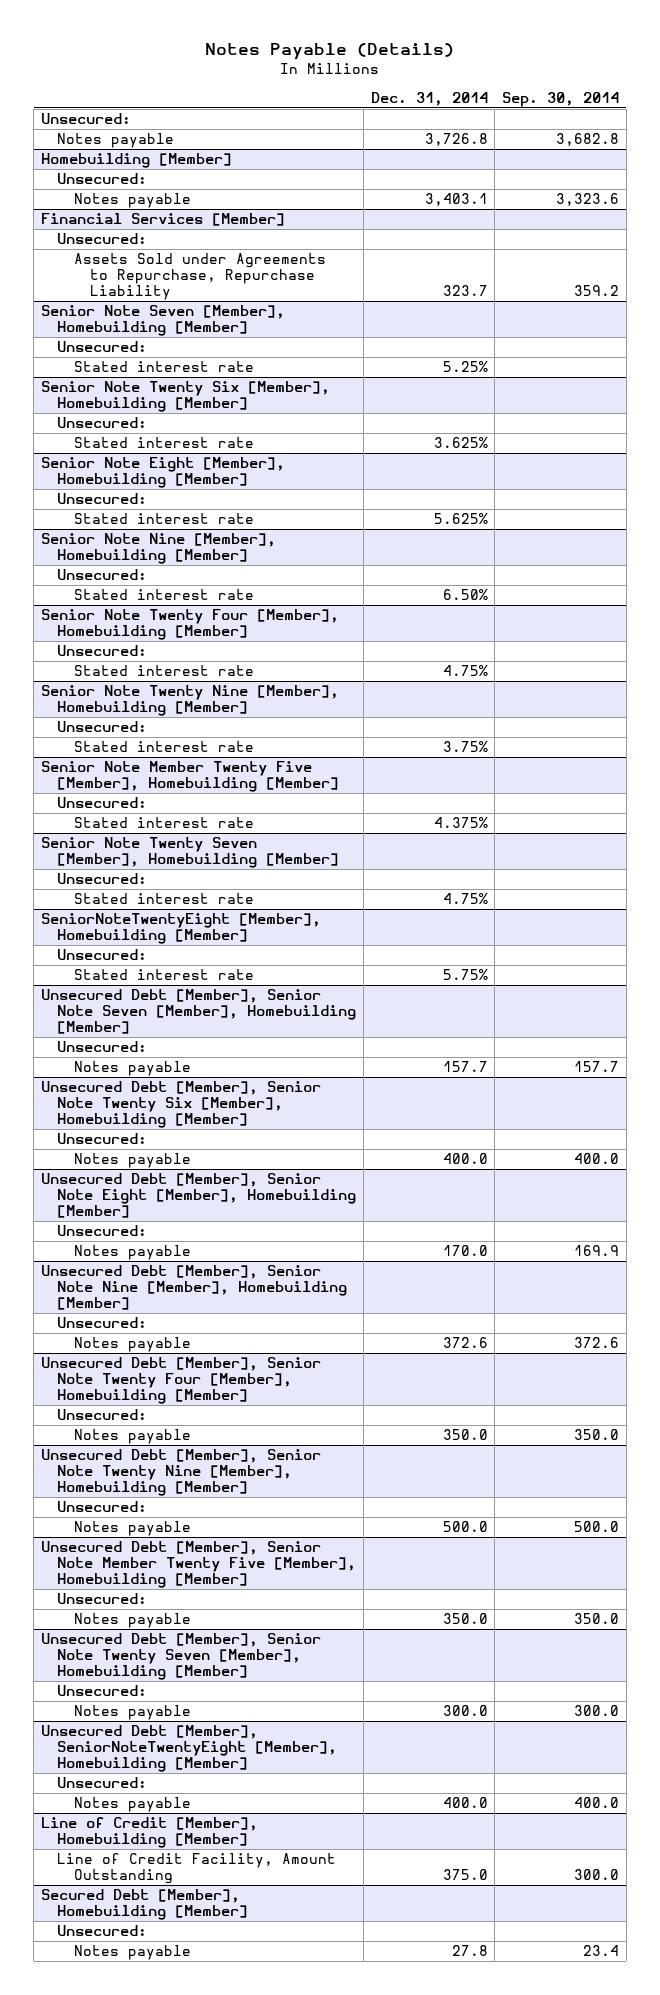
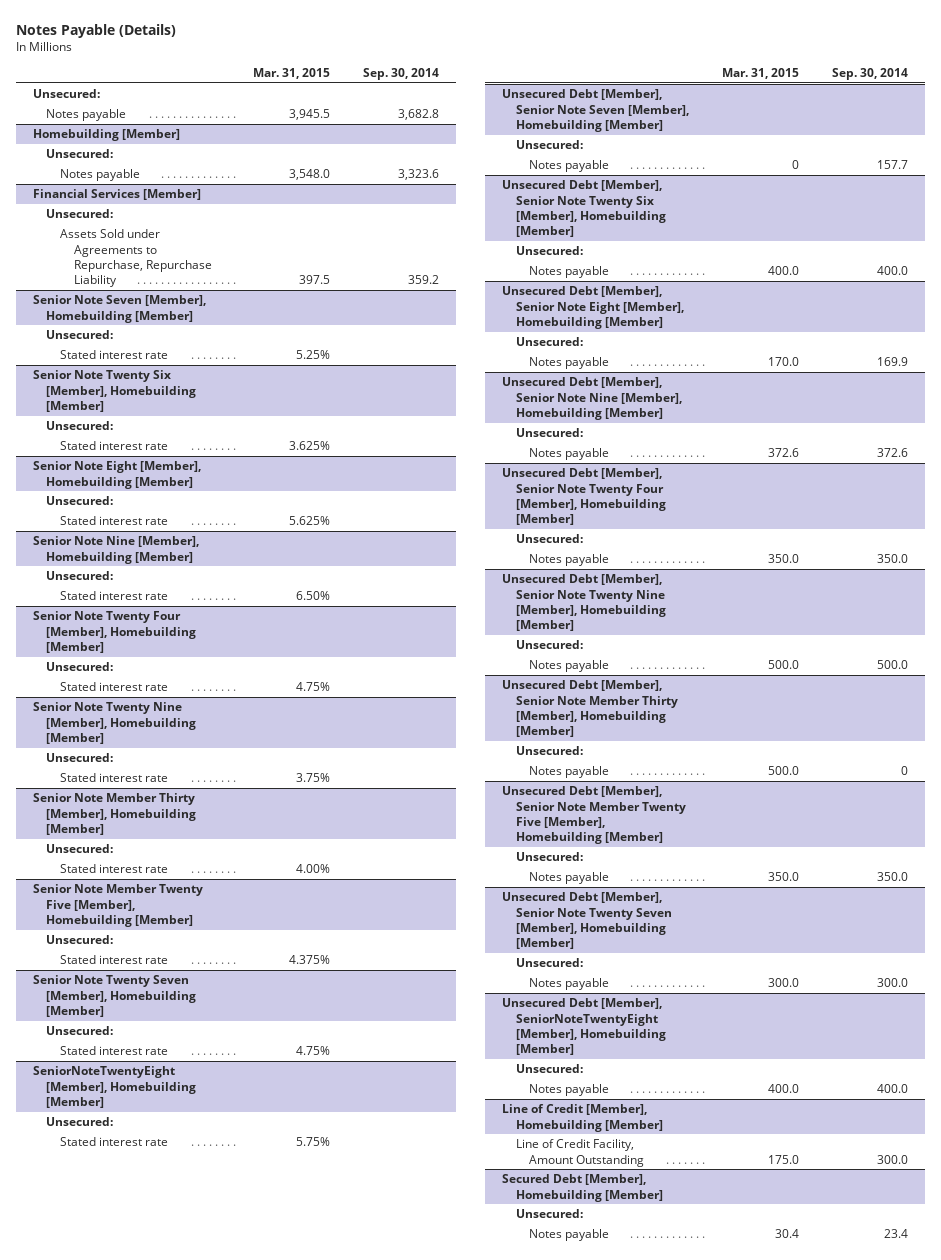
[370,91,488,106] Dec. 31, 2014 -> none
none -> [252,67,330,79] Mar. 31, 2015
none -> [32,793,197,835] Senior Note Member Thirty [Member], Homebuilding [Member]
none -> [46,844,114,854] Unsecured:
none -> [60,864,169,874] Stated interest rate
none -> [502,680,678,738] Unsecured Debt [Member], Senior Note Member Thirty [Member], Homebuilding [Member]
none -> [515,746,583,756] Unsecured:
none -> [529,766,610,779] Notes payable

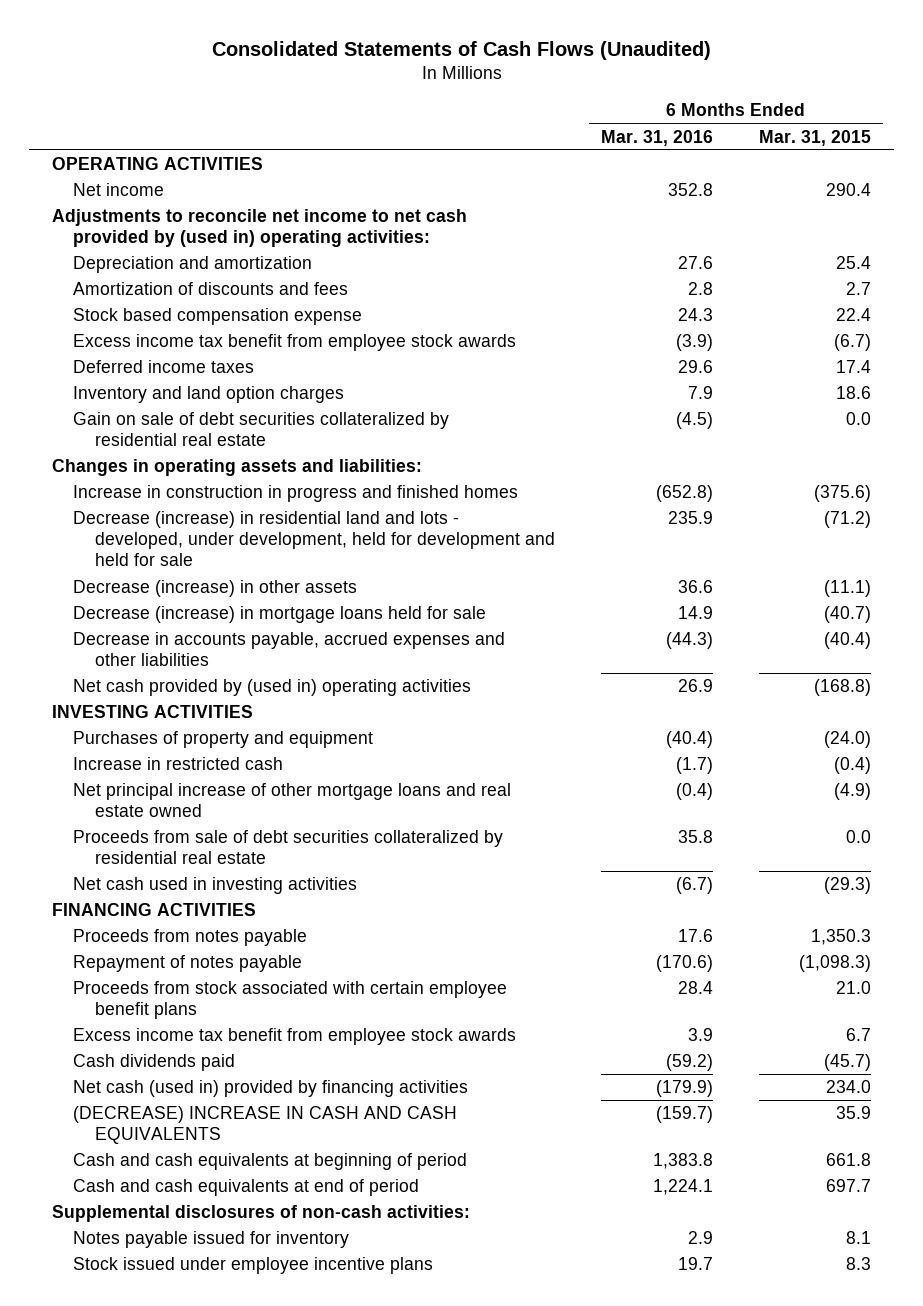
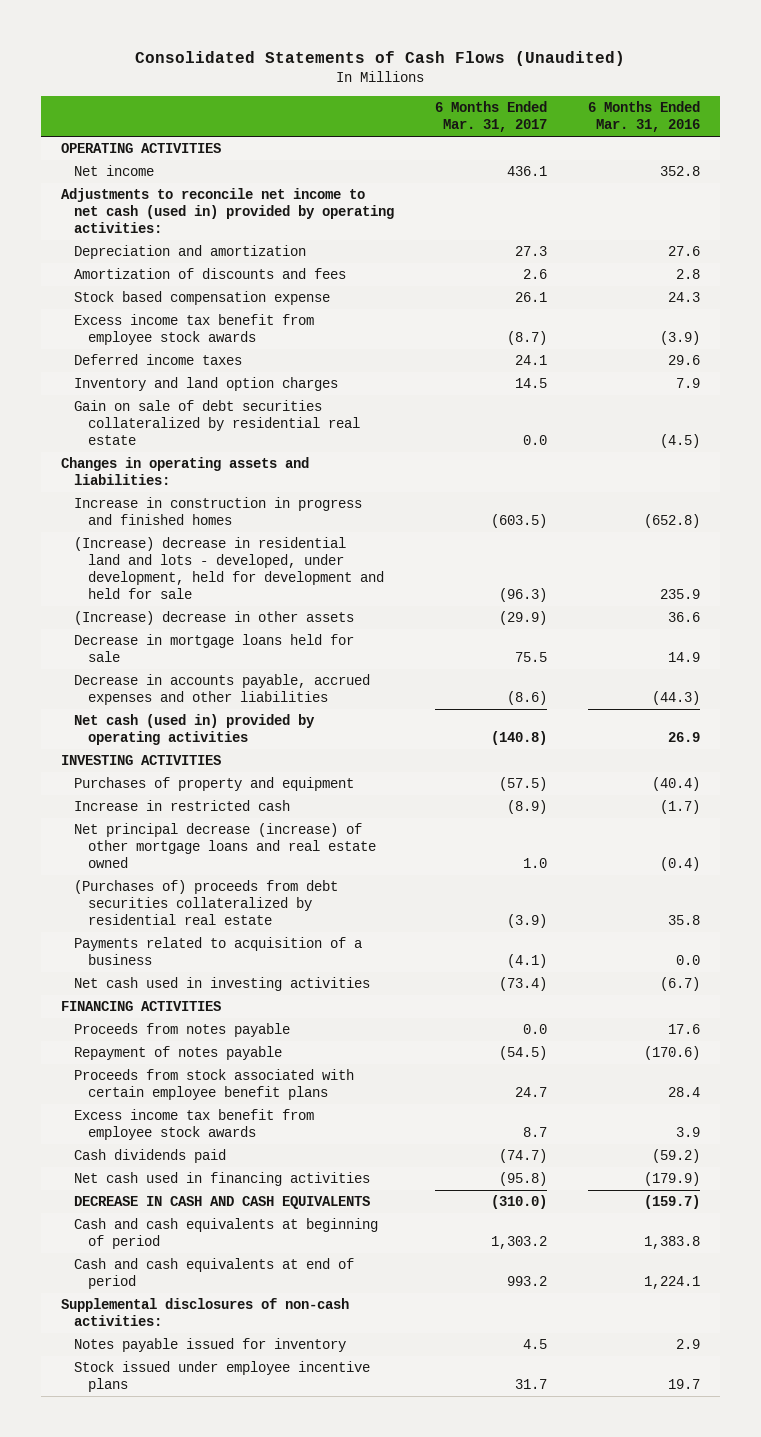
[759,129,872,146] Mar. 31, 2015 -> none
none -> [435,101,548,133] 6 Months Ended Mar. 31, 2017
[51,209,467,248] Adjustments to reconcile net income to net cash provided by (used in) operating activities: -> [61,188,395,234] Adjustments to reconcile net income to net cash (used in) provided by operating activities:
[73,511,555,567] Decrease (increase) in residential land and lots - developed, under development, held for development and held for sale -> [74,537,384,599] (Increase) decrease in residential land and lots - developed, under development, held for development and held for sale
[73,580,358,598] Decrease (increase) in other assets -> [74,611,355,626] (Increase) decrease in other assets
[73,606,487,624] Decrease (increase) in mortgage loans held for sale -> [74,634,355,663] Decrease in mortgage loans held for sale
[73,679,472,697] Net cash provided by (used in) operating activities -> [74,714,316,746] Net cash (used in) provided by operating activities
[73,783,512,818] Net principal increase of other mortgage loans and real estate owned -> [74,823,376,869] Net principal decrease (increase) of other mortgage loans and real estate owned
[73,830,504,865] Proceeds from sale of debt securities collateralized by residential real estate -> [74,880,339,926] (Purchases of) proceeds from debt securities collateralized by residential real estate
none -> [74,937,363,966] Payments related to acquisition of a business
[73,1080,469,1098] Net cash (used in) provided by financing activities -> [74,1172,371,1187] Net cash used in financing activities
[73,1106,458,1145] (DECREASE) INCREASE IN CASH AND CASH EQUIVALENTS -> [74,1196,371,1210] DECREASE IN CASH AND CASH EQUIVALENTS

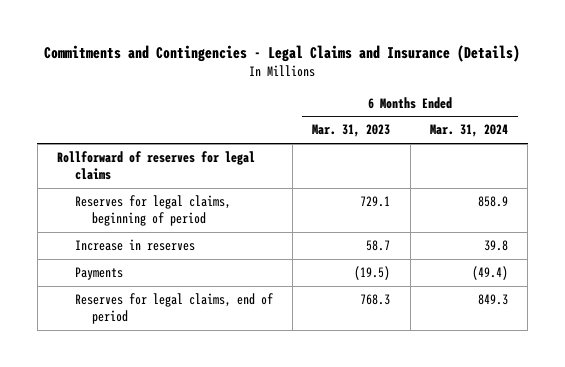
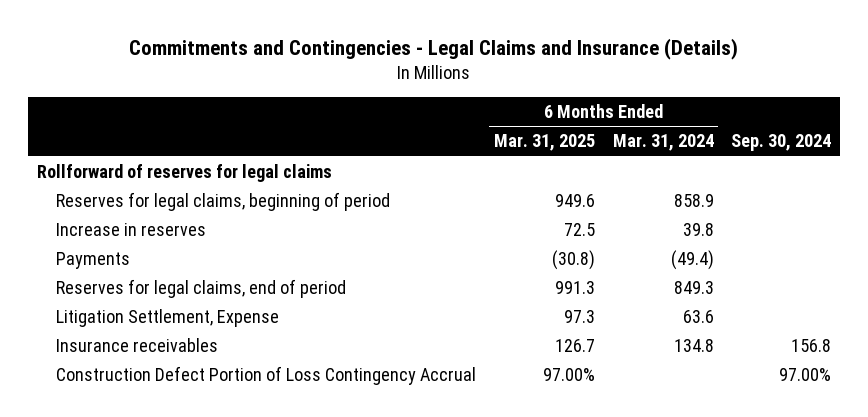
[312,124,391,138] Mar. 31, 2023 -> none
none -> [493,134,595,152] Mar. 31, 2025
none -> [731,134,832,152] Sep. 30, 2024
none -> [55,308,279,327] Litigation Settlement, Expense
none -> [55,337,218,352] Insurance receivables
none -> [55,365,476,385] Construction Defect Portion of Loss Contingency Accrual

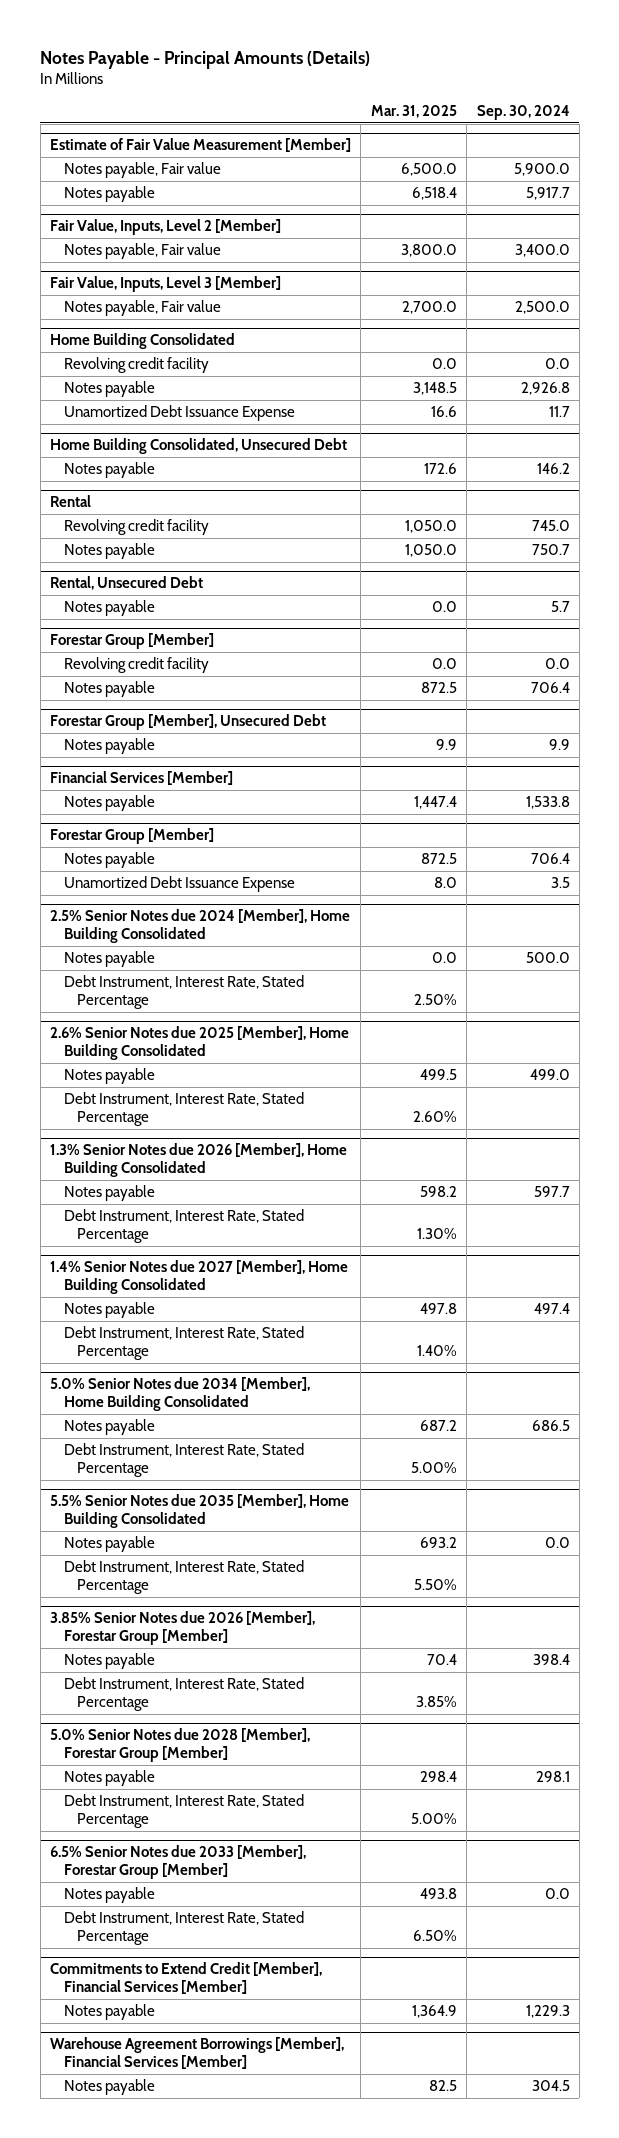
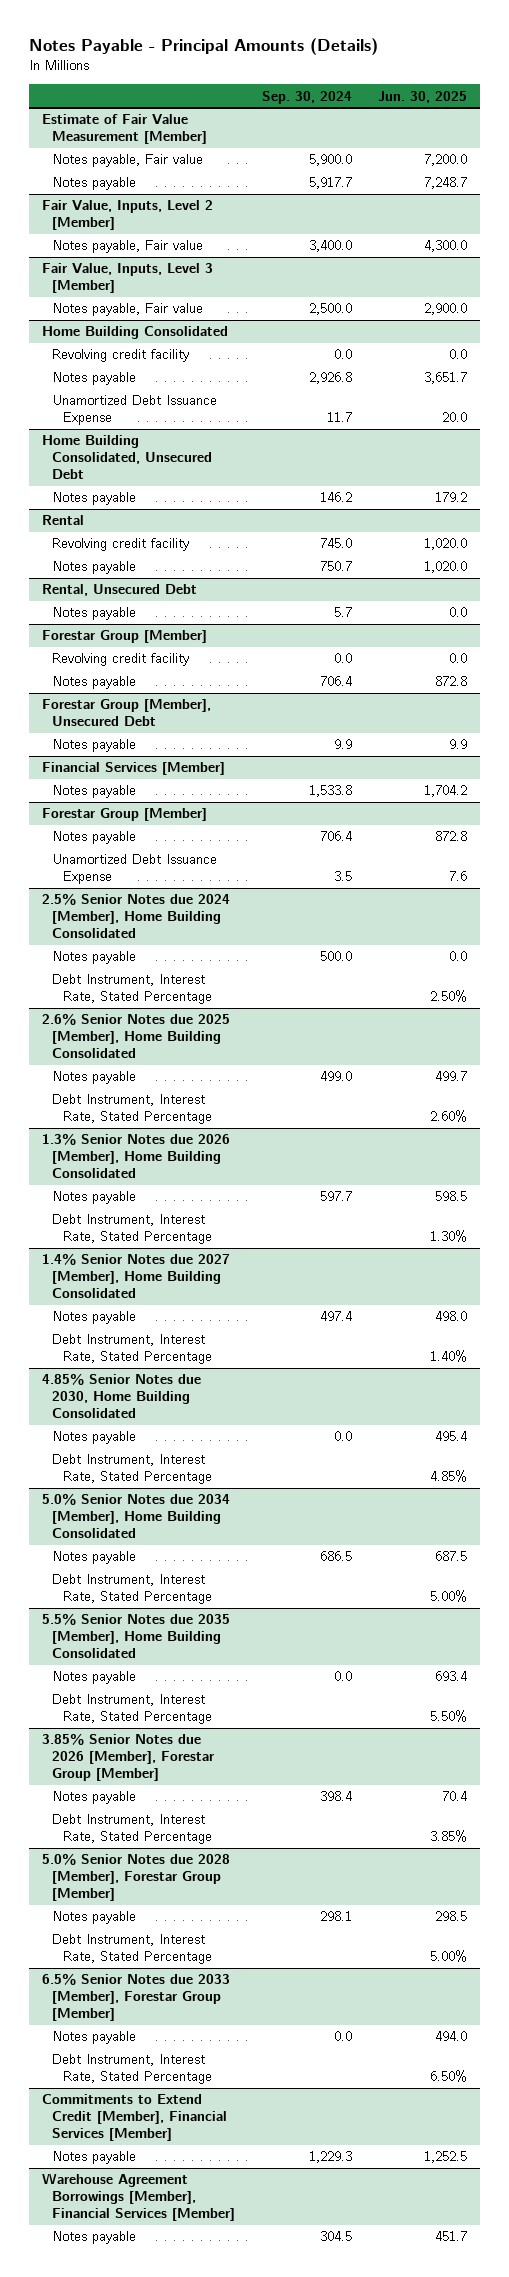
[370,105,457,119] Mar. 31, 2025 -> none
none -> [377,90,467,103] Jun. 30, 2025
none -> [41,1373,201,1419] 4.85% Senior Notes due 2030, Home Building Consolidated
none -> [52,1431,137,1445] Notes payable
none -> [52,1454,212,1485] Debt Instrument, Interest Rate, Stated Percentage

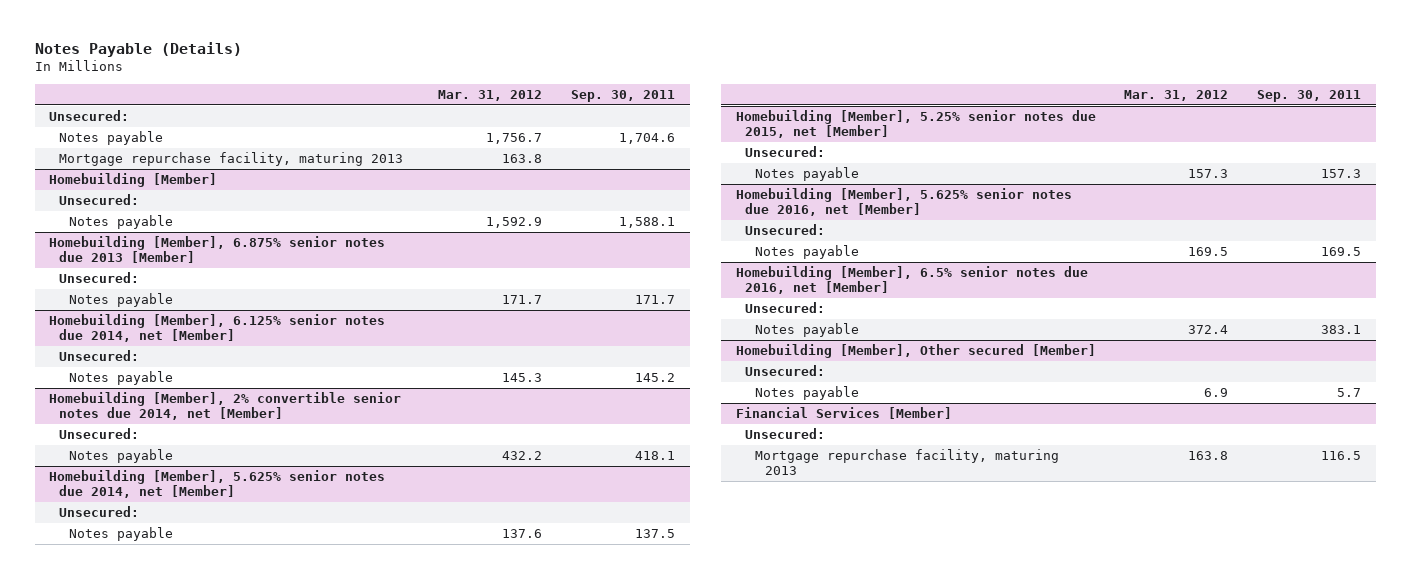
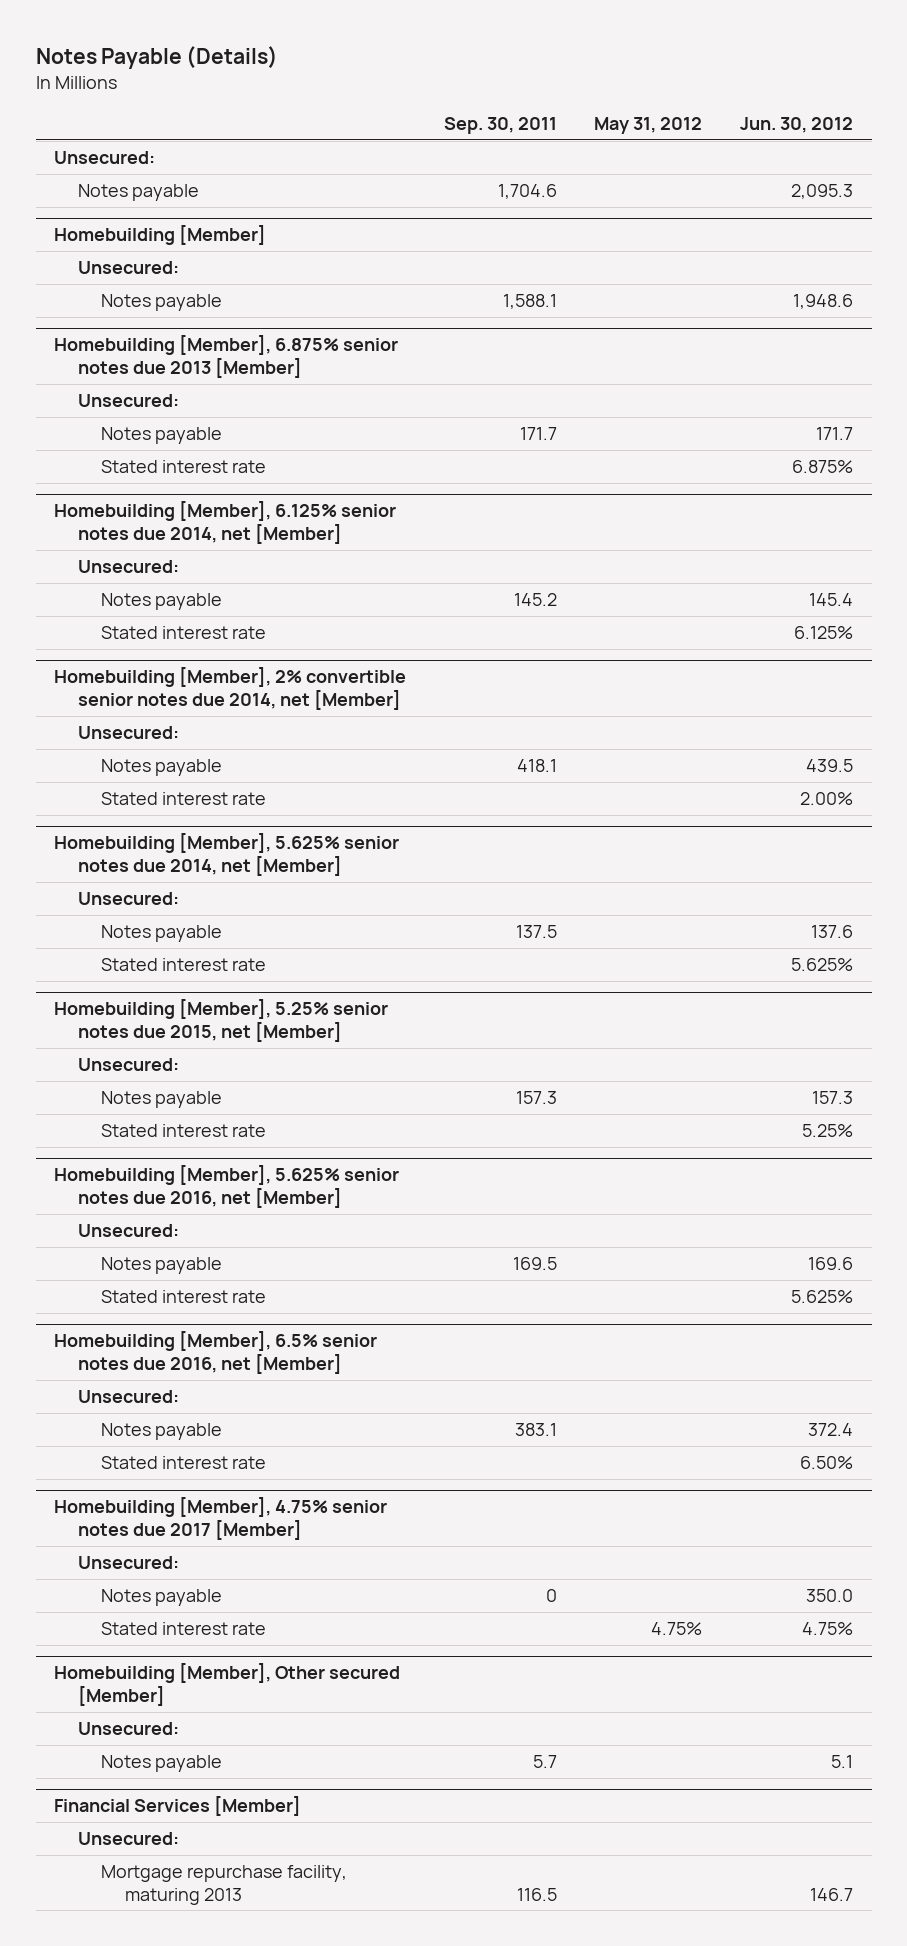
[438,89,543,101] Mar. 31, 2012 -> none
none -> [594,116,703,134] May 31, 2012
none -> [739,116,853,133] Jun. 30, 2012
[59,152,404,167] Mortgage repurchase facility, maturing 2013 -> none
none -> [101,460,267,474] Stated interest rate
none -> [101,626,267,640] Stated interest rate
none -> [101,792,267,806] Stated interest rate
none -> [101,958,267,972] Stated interest rate
none -> [101,1124,267,1138] Stated interest rate
none -> [101,1290,267,1304] Stated interest rate
none -> [101,1456,267,1470] Stated interest rate
none -> [54,1497,388,1541] Homebuilding [Member], 4.75% senior notes due 2017 [Member]
none -> [77,1556,179,1570] Unsecured:
none -> [101,1589,223,1607] Notes payable
none -> [101,1622,267,1636] Stated interest rate

